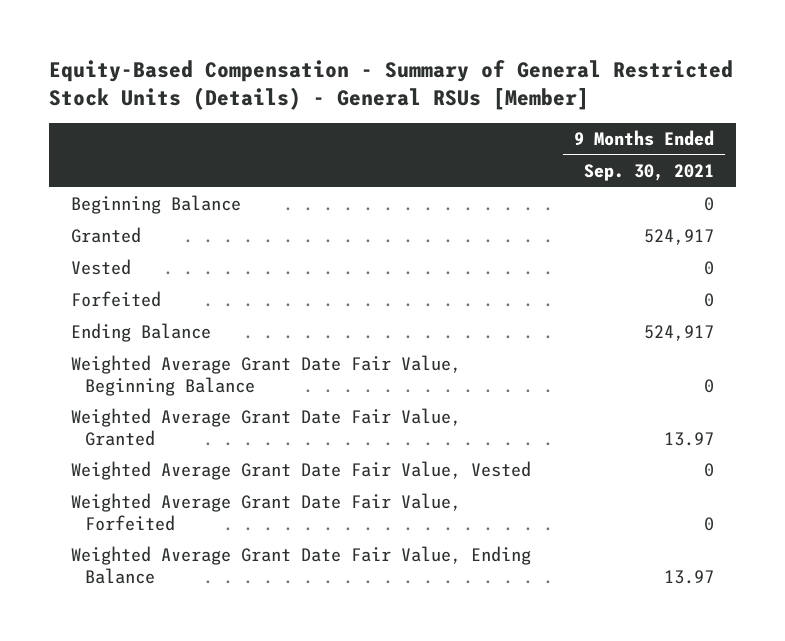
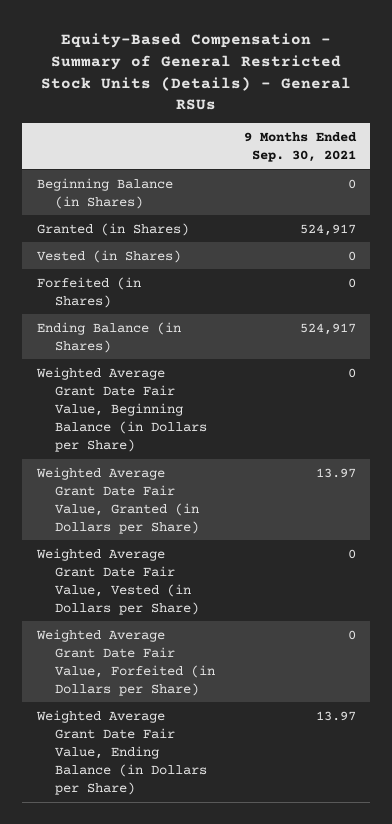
[49,60,734,111] Equity-Based Compensation - Summary of General Restricted Stock Units (Details) - General RSUs [Member] -> [41,33,352,111] Equity-Based Compensation - Summary of General Restricted Stock Units (Details) - General RSUs
[70,195,241,215] Beginning Balance -> [36,177,173,209] Beginning Balance (in Shares)
[70,227,141,244] Granted -> [36,222,189,236] Granted (in Shares)
[70,259,131,276] Vested -> [36,249,181,263] Vested (in Shares)
[70,291,161,308] Forfeited -> [36,276,141,308] Forfeited (in Shares)
[70,323,211,343] Ending Balance -> [36,321,181,353] Ending Balance (in Shares)
[70,355,461,396] Weighted Average Grant Date Fair Value, Beginning Balance -> [35,366,208,453] Weighted Average Grant Date Fair Value, Beginning Balance (in Dollars per Share)
[70,408,461,446] Weighted Average Grant Date Fair Value, Granted -> [35,466,200,534] Weighted Average Grant Date Fair Value, Granted (in Dollars per Share)
[70,461,531,481] Weighted Average Grant Date Fair Value, Vested -> [35,547,200,615] Weighted Average Grant Date Fair Value, Vested (in Dollars per Share)
[70,493,461,531] Weighted Average Grant Date Fair Value, Forfeited -> [35,628,216,696] Weighted Average Grant Date Fair Value, Forfeited (in Dollars per Share)
[70,546,531,584] Weighted Average Grant Date Fair Value, Ending Balance -> [35,709,208,796] Weighted Average Grant Date Fair Value, Ending Balance (in Dollars per Share)

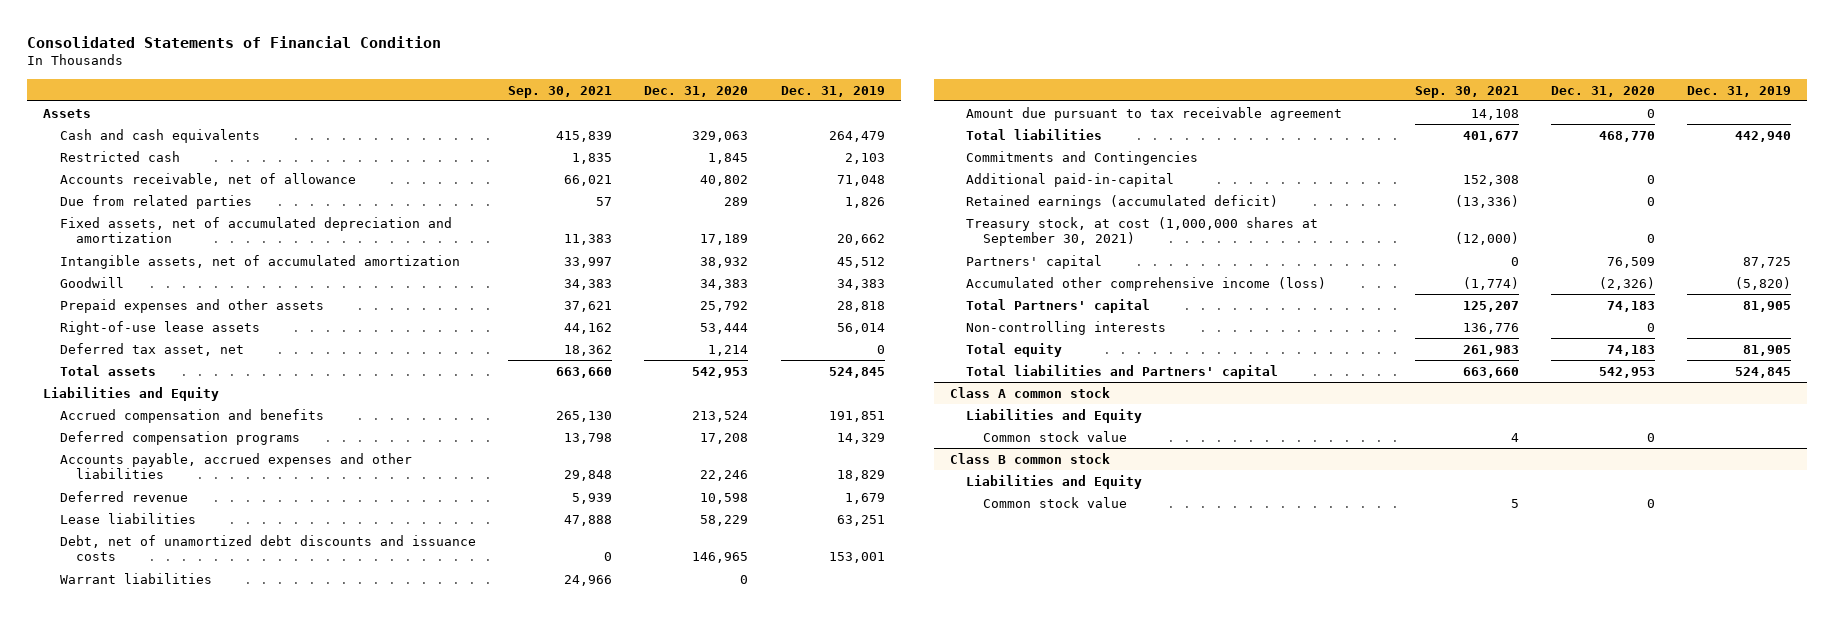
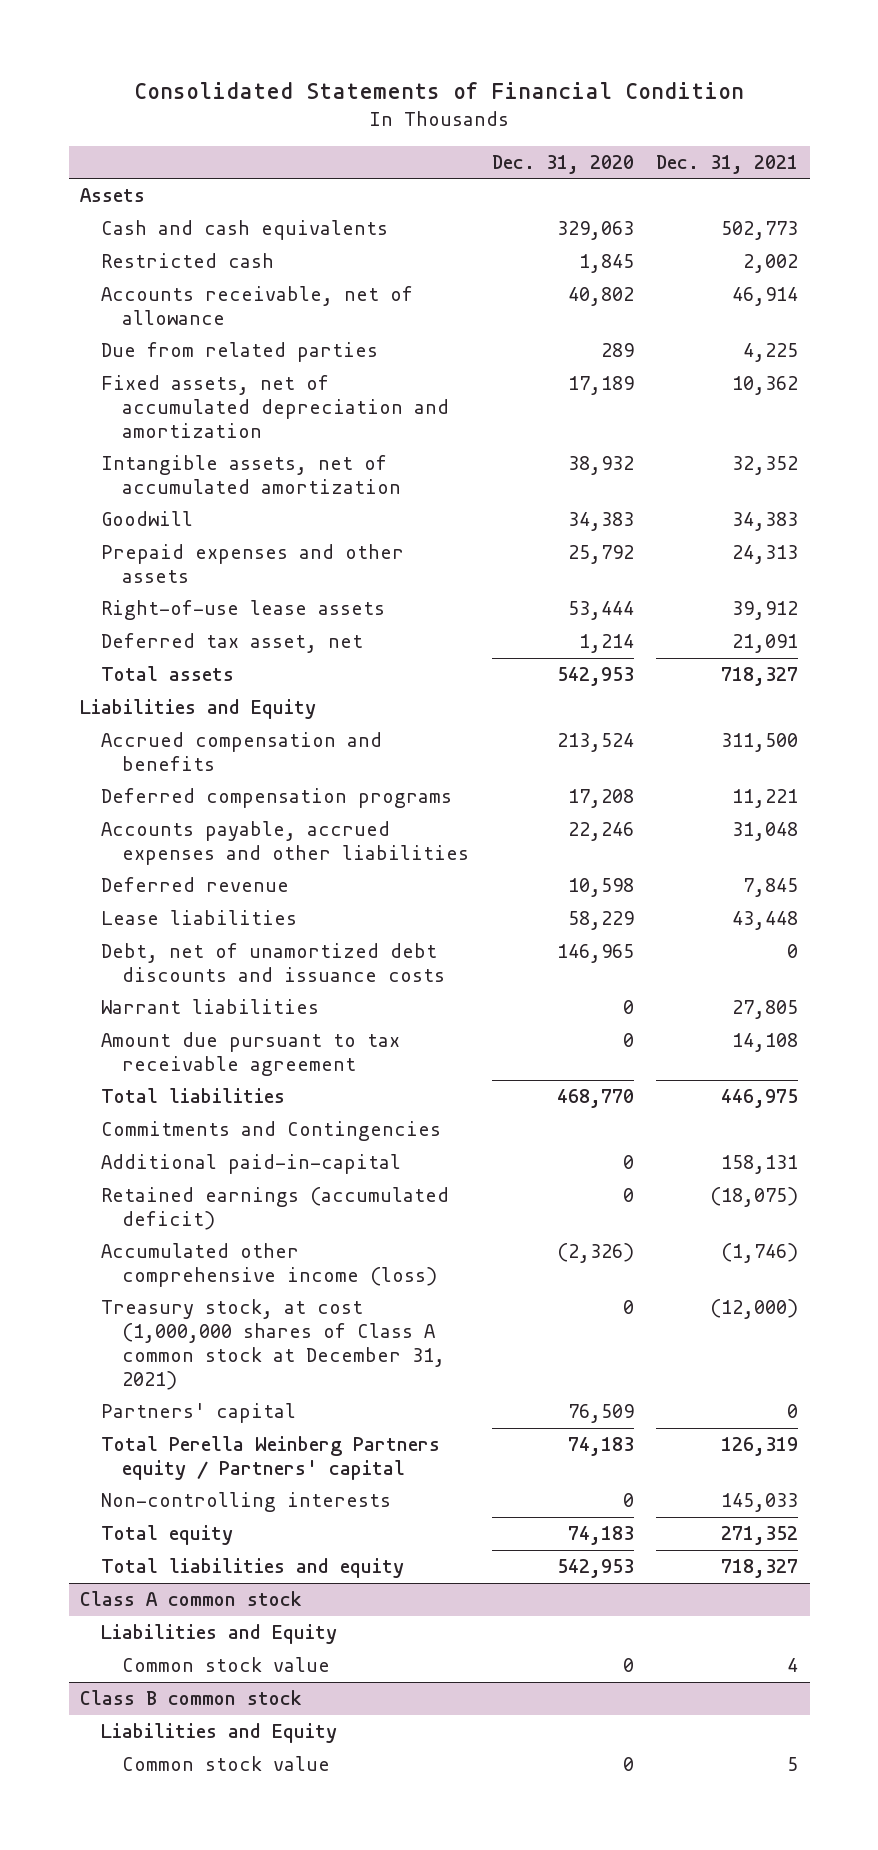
[508,85,613,98] Sep. 30, 2021 -> none
[780,85,885,97] Dec. 31, 2019 -> none
none -> [656,155,799,175] Dec. 31, 2021
[966,216,1319,247] Treasury stock, at cost (1,000,000 shares at September 30, 2021) -> none
none -> [100,1299,445,1390] Treasury stock, at cost (1,000,000 shares of Class A common stock at December 31, 2021)
[966,254,1103,269] Partners' capital -> [100,1403,296,1424] Partners' capital
[966,298,1151,313] Total Partners' capital -> [100,1436,440,1480] Total Perella Weinberg Partners equity / Partners' capital
[966,364,1279,379] Total liabilities and Partners' capital -> [100,1558,404,1579] Total liabilities and equity

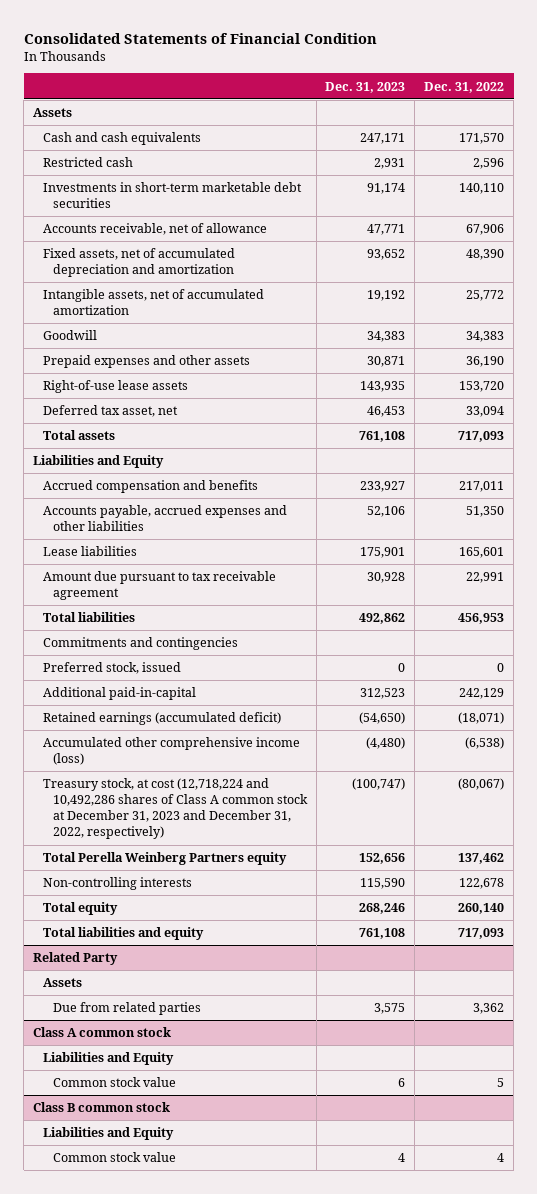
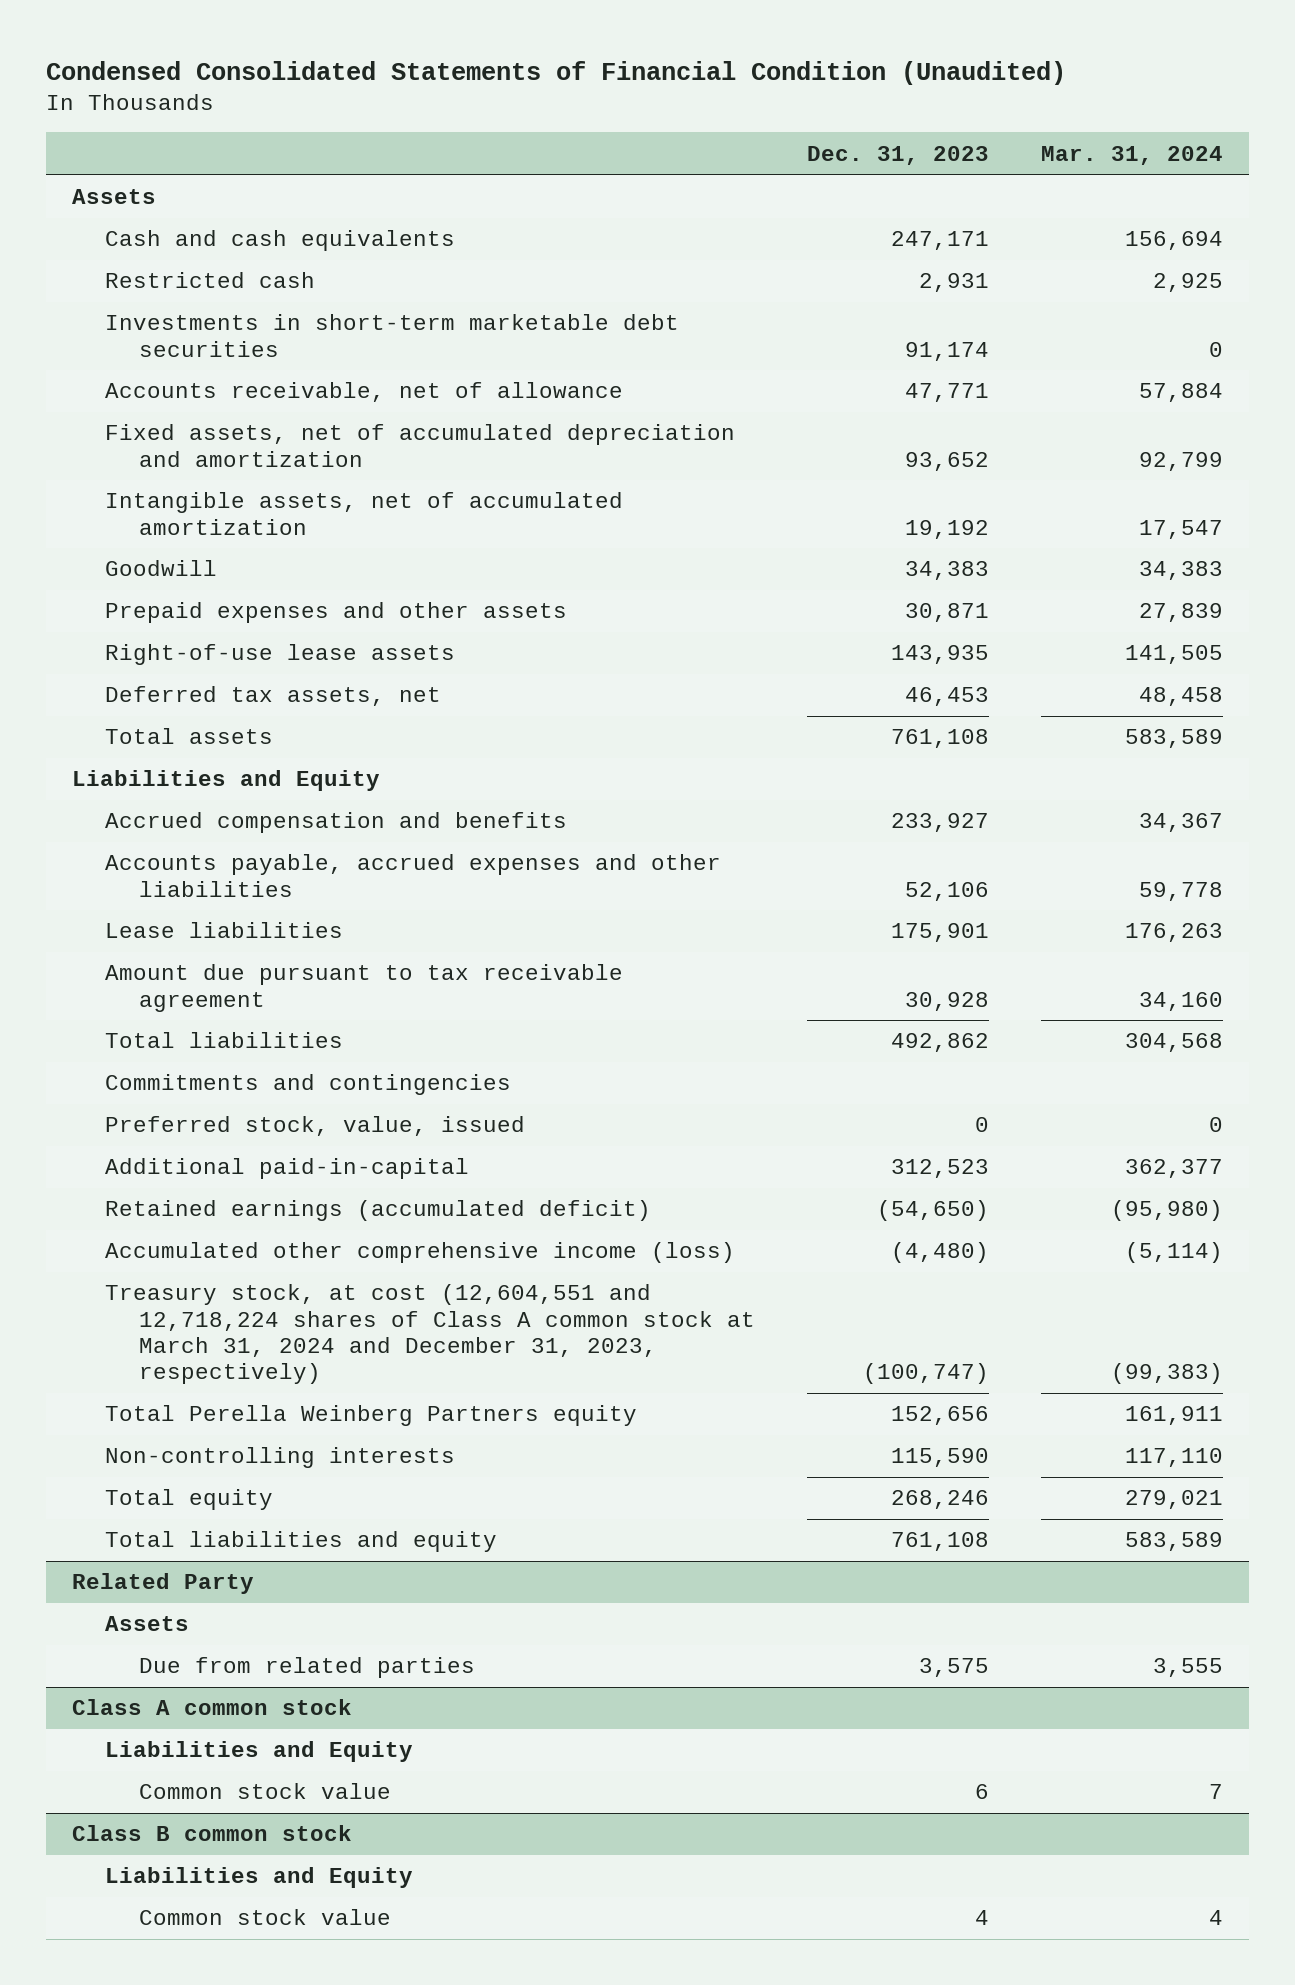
[23,32,377,44] Consolidated Statements of Financial Condition -> [45,61,1066,86] Condensed Consolidated Statements of Financial Condition (Unaudited)
[424,81,505,93] Dec. 31, 2022 -> none
none -> [1041,145,1224,165] Mar. 31, 2024
[42,405,178,418] Deferred tax asset, net -> [105,686,442,707] Deferred tax assets, net
[42,662,181,675] Preferred stock, issued -> [105,1116,526,1137] Preferred stock, value, issued
[42,778,308,840] Treasury stock, at cost (12,718,224 and 10,492,286 shares of Class A common stock at December 31, 2023 and December 31, 2022, respectively) -> [105,1284,756,1385] Treasury stock, at cost (12,604,551 and 12,718,224 shares of Class A common stock at March 31, 2024 and December 31, 2023, respectively)

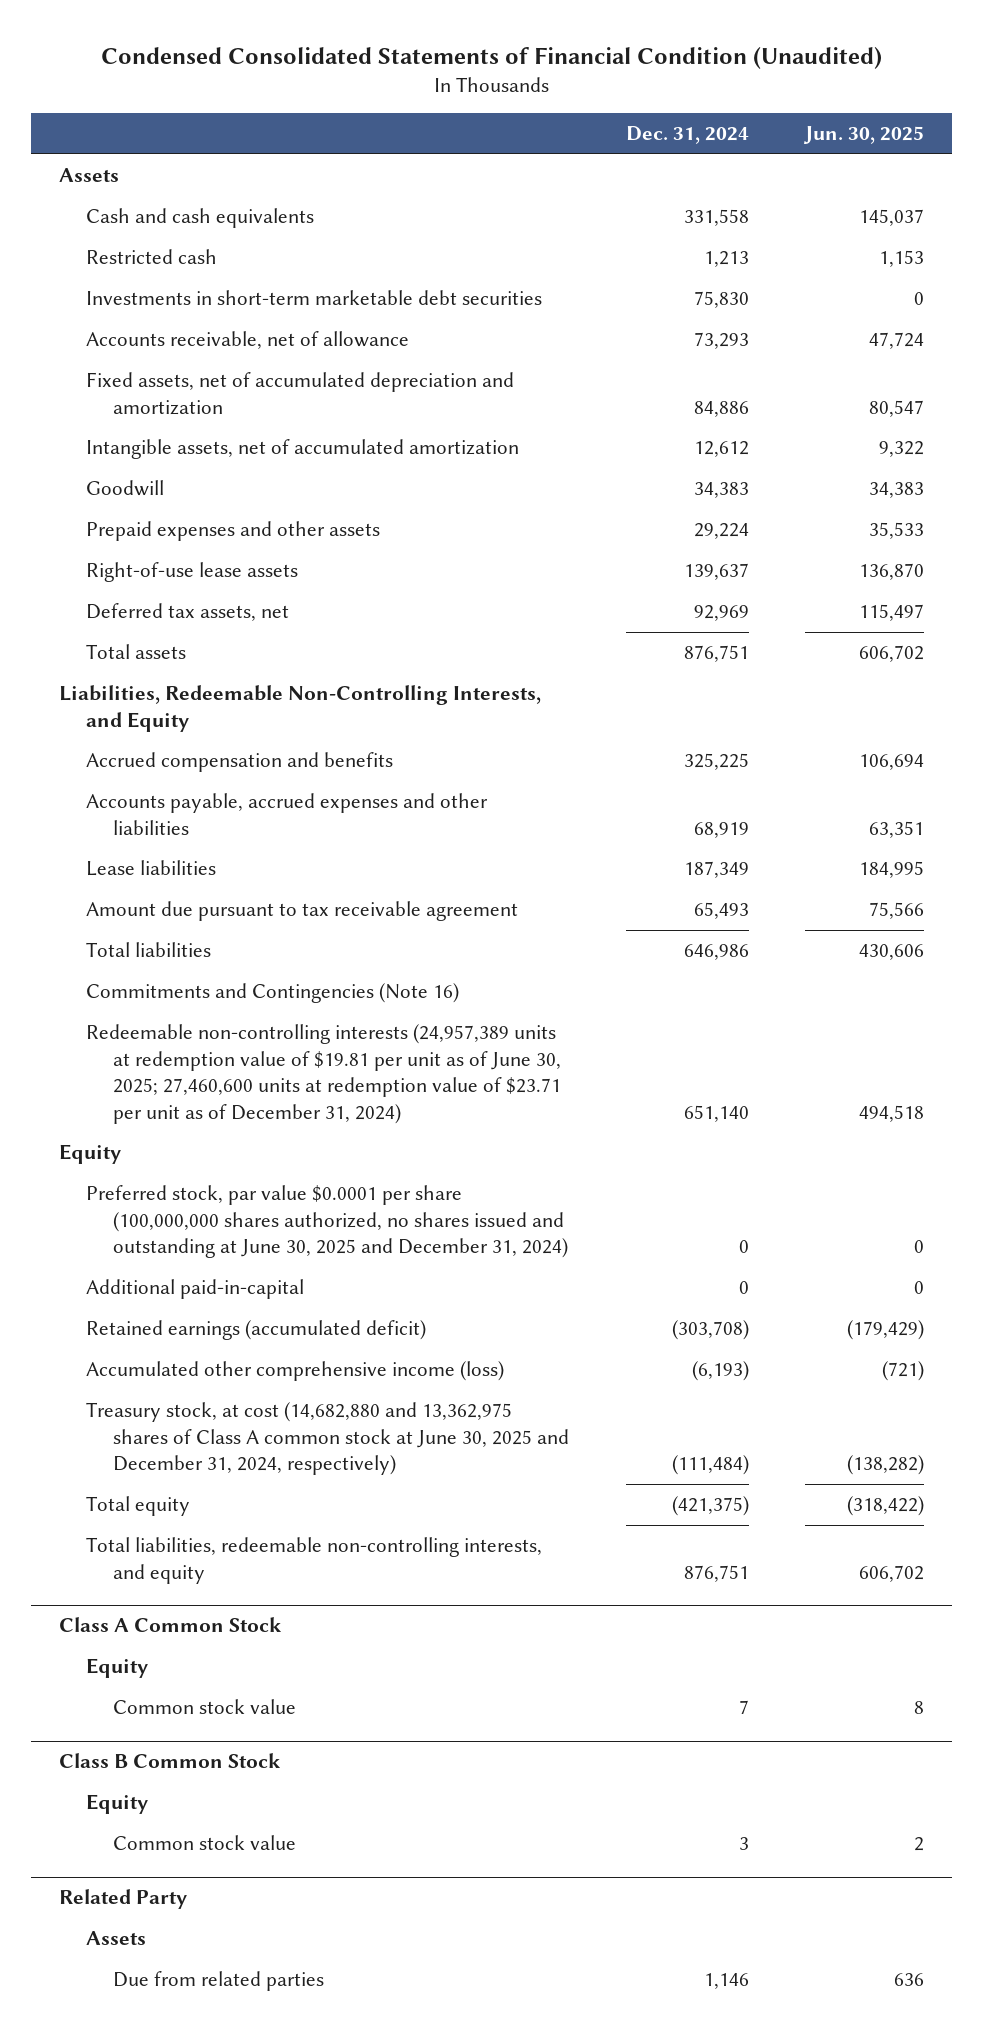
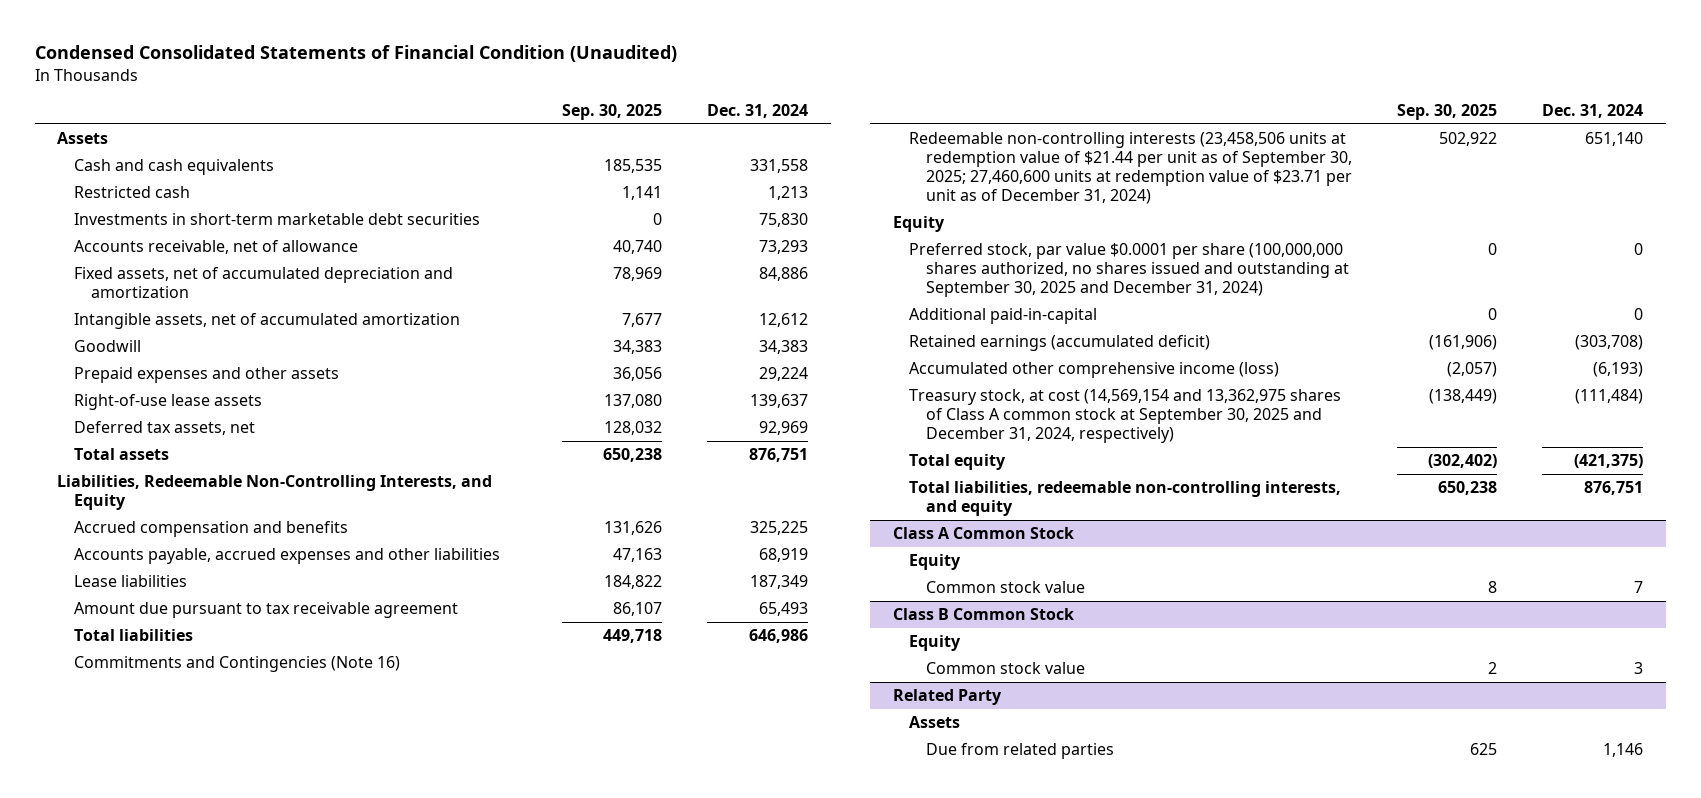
[802,126,924,145] Jun. 30, 2025 -> none
none -> [562,103,663,120] Sep. 30, 2025
[86,1024,562,1124] Redeemable non-controlling interests (24,957,389 units at redemption value of $19.81 per unit as of June 30, 2025; 27,460,600 units at redemption value of $23.71 per unit as of December 31, 2024) -> [909,132,1353,205] Redeemable non-controlling interests (23,458,506 units at redemption value of $21.44 per unit as of September 30, 2025; 27,460,600 units at redemption value of $23.71 per unit as of December 31, 2024)
[86,1185,569,1259] Preferred stock, par value $0.0001 per share (100,000,000 shares authorized, no shares issued and outstanding at June 30, 2025 and December 31, 2024) -> [909,243,1350,298] Preferred stock, par value $0.0001 per share (100,000,000 shares authorized, no shares issued and outstanding at September 30, 2025 and December 31, 2024)
[86,1402,570,1476] Treasury stock, at cost (14,682,880 and 13,362,975 shares of Class A common stock at June 30, 2025 and December 31, 2024, respectively) -> [909,389,1342,444] Treasury stock, at cost (14,569,154 and 13,362,975 shares of Class A common stock at September 30, 2025 and December 31, 2024, respectively)

